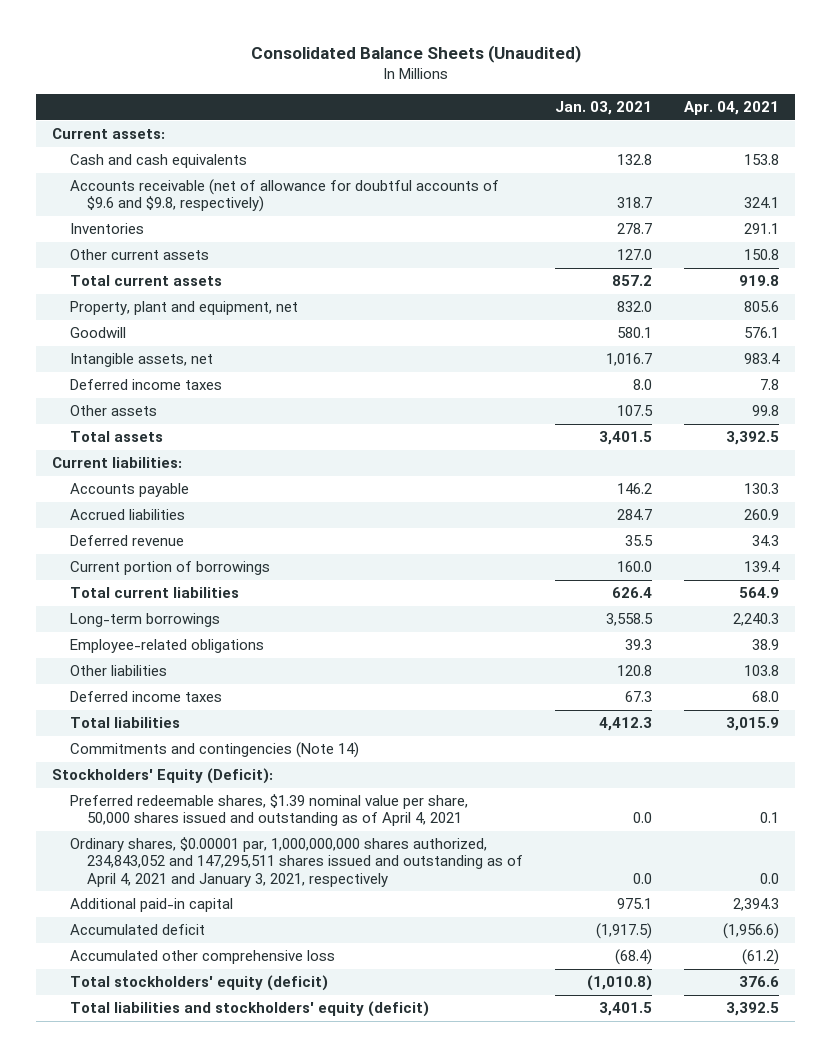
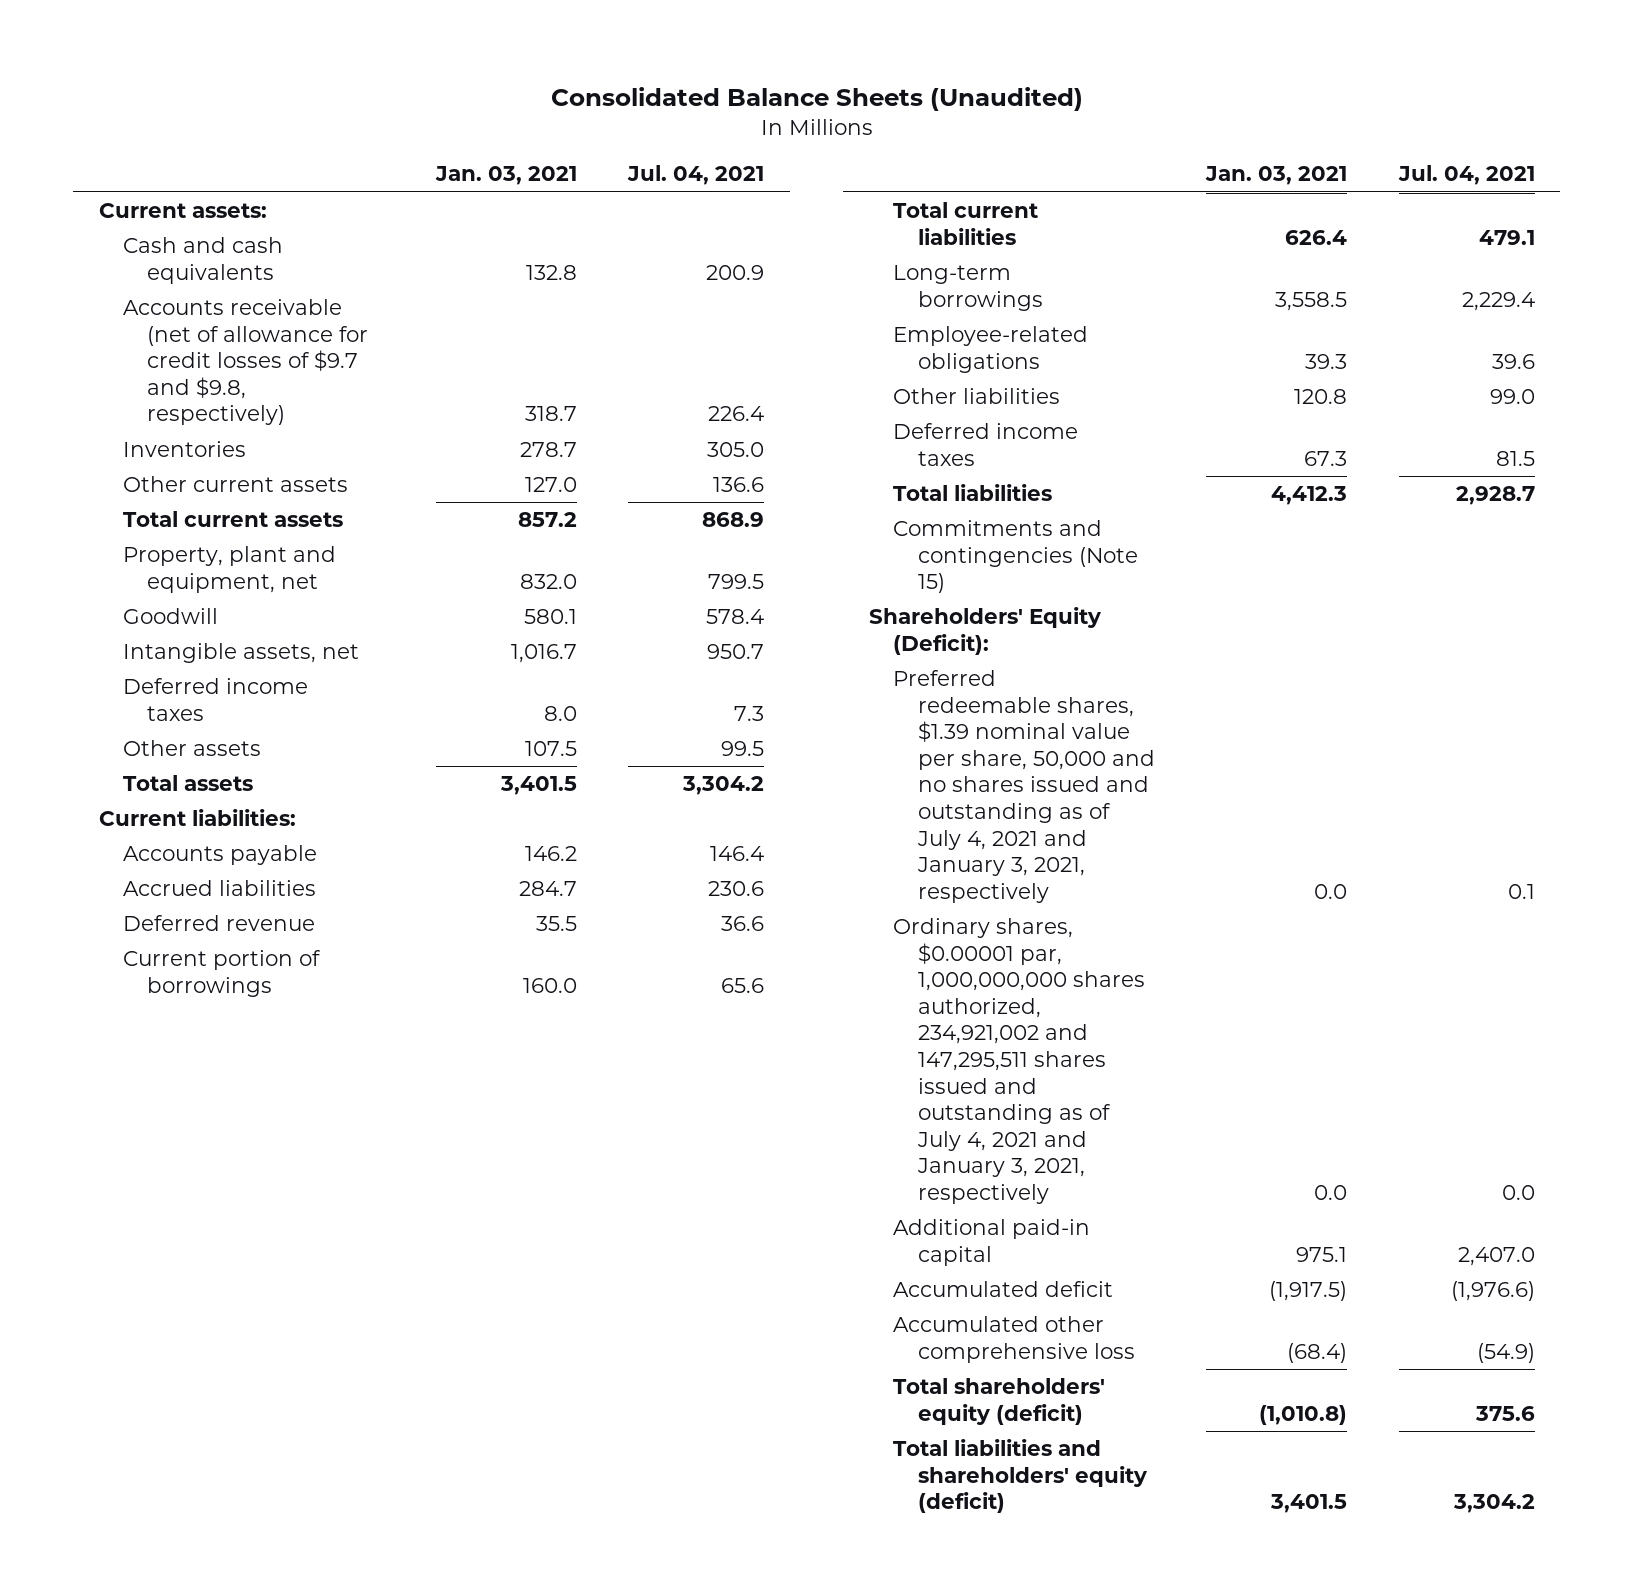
[684,101,780,116] Apr. 04, 2021 -> none
none -> [627,165,765,186] Jul. 04, 2021
[69,179,499,213] Accounts receivable (net of allowance for doubtful accounts of $9.6 and $9.8, respectively) -> [122,299,369,426] Accounts receivable (net of allowance for credit losses of $9.7 and $9.8, respectively)
[69,742,359,759] Commitments and contingencies (Note 14) -> [893,520,1138,594] Commitments and contingencies (Note 15)
[52,768,274,785] Stockholders' Equity (Deficit): -> [869,607,1103,655] Shareholders' Equity (Deficit):
[69,794,468,827] Preferred redeemable shares, $1.39 nominal value per share, 50,000 shares issued and outstanding as of April 4, 2021 -> [893,670,1155,903] Preferred redeemable shares, $1.39 nominal value per share, 50,000 and no shares issued and outstanding as of July 4, 2021 and January 3, 2021, respectively
[69,837,523,887] Ordinary shares, $0.00001 par, 1,000,000,000 shares authorized, 234,843,052 and 147,295,511 shares issued and outstanding as of April 4, 2021 and January 3, 2021, respectively -> [893,918,1145,1204] Ordinary shares, $0.00001 par, 1,000,000,000 shares authorized, 234,921,002 and 147,295,511 shares issued and outstanding as of July 4, 2021 and January 3, 2021, respectively
[69,975,328,992] Total stockholders' equity (deficit) -> [893,1378,1106,1425] Total shareholders' equity (deficit)
[69,1001,429,1018] Total liabilities and stockholders' equity (deficit) -> [893,1439,1148,1514] Total liabilities and shareholders' equity (deficit)

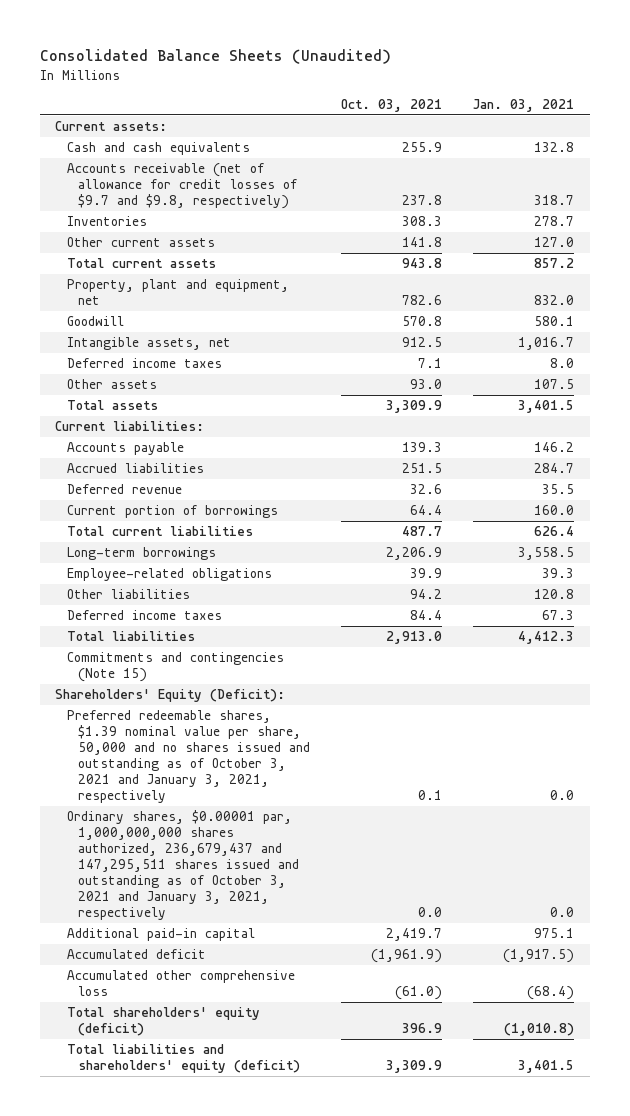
[627,165,765,186] Jul. 04, 2021 -> none
none -> [341,98,443,112] Oct. 03, 2021
[893,670,1155,903] Preferred redeemable shares, $1.39 nominal value per share, 50,000 and no shares issued and outstanding as of July 4, 2021 and January 3, 2021, respectively -> [66,710,311,803] Preferred redeemable shares, $1.39 nominal value per share, 50,000 and no shares issued and outstanding as of October 3, 2021 and January 3, 2021, respectively
[893,918,1145,1204] Ordinary shares, $0.00001 par, 1,000,000,000 shares authorized, 234,921,002 and 147,295,511 shares issued and outstanding as of July 4, 2021 and January 3, 2021, respectively -> [66,810,300,920] Ordinary shares, $0.00001 par, 1,000,000,000 shares authorized, 236,679,437 and 147,295,511 shares issued and outstanding as of October 3, 2021 and January 3, 2021, respectively

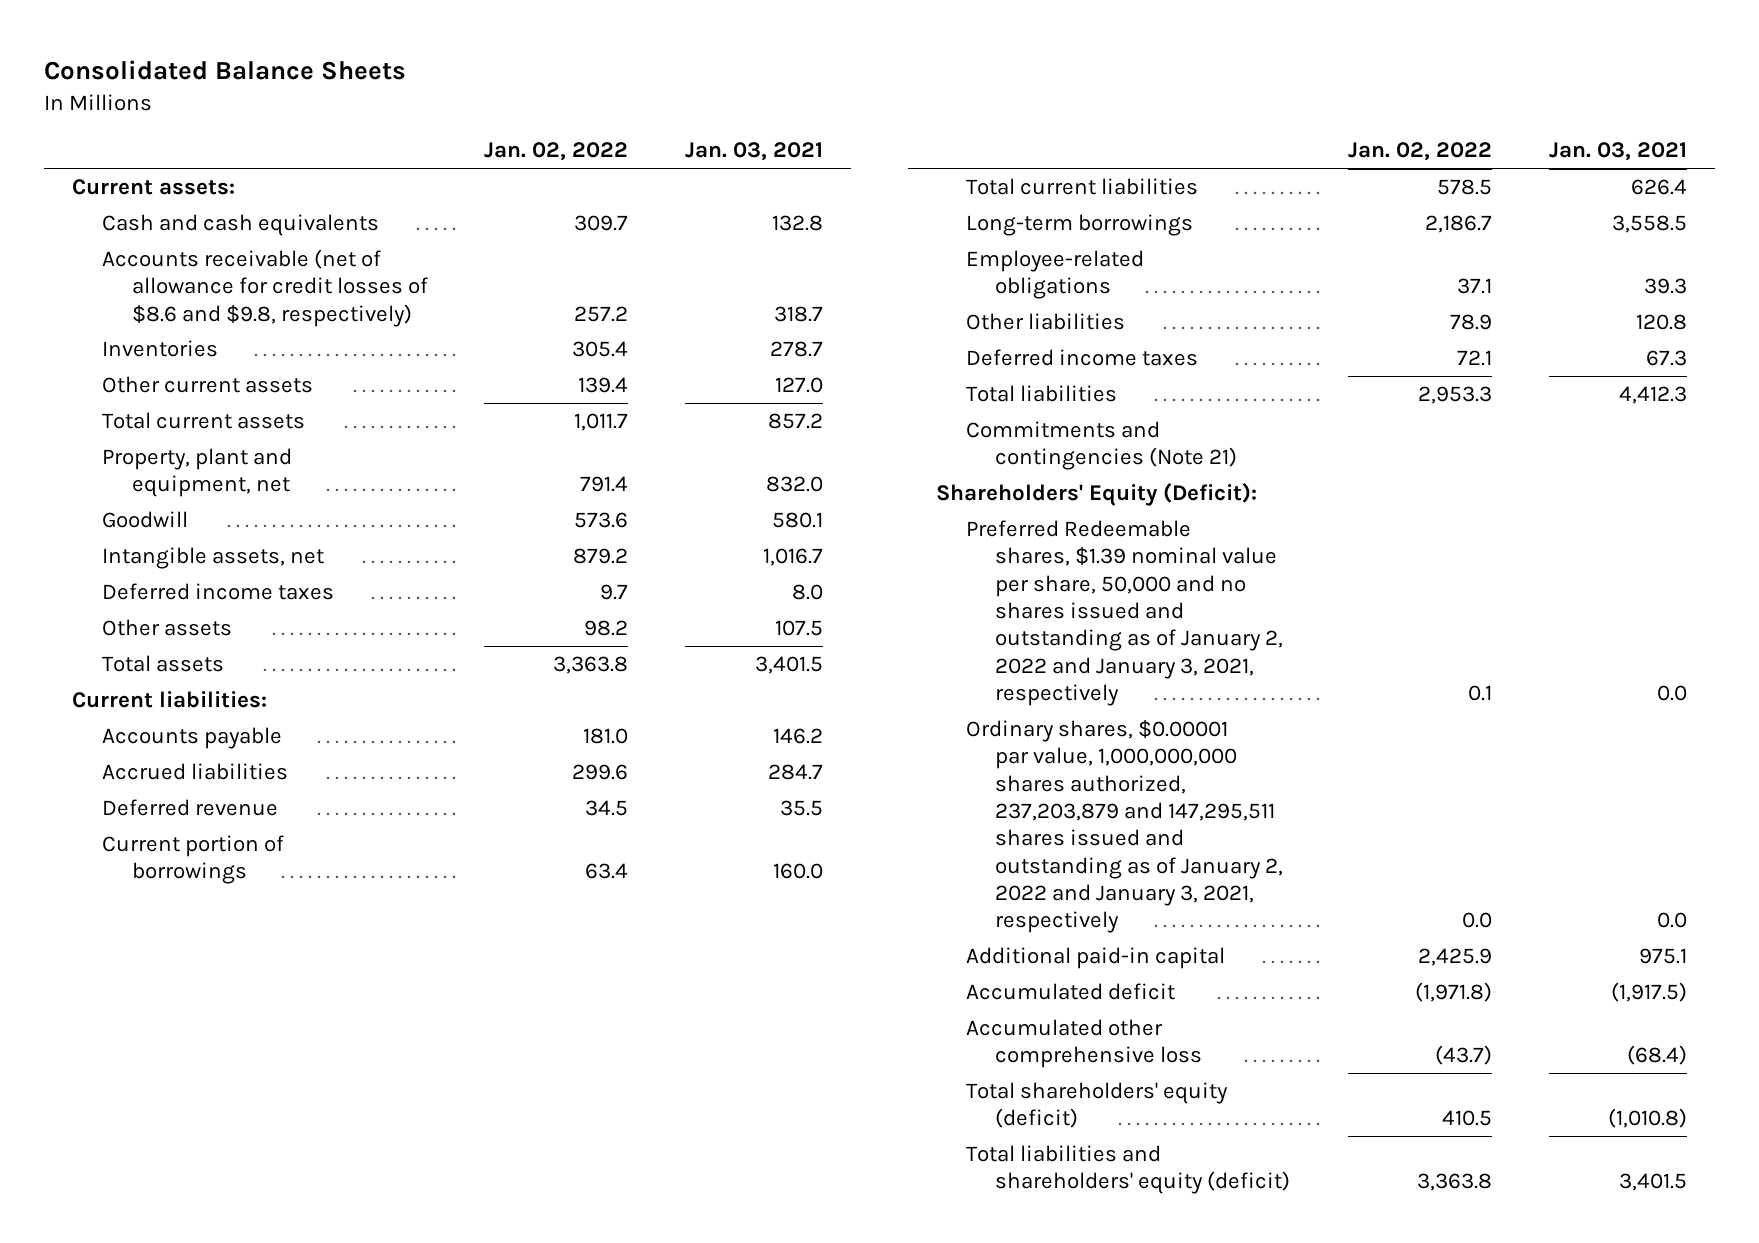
[39,49,391,65] Consolidated Balance Sheets (Unaudited) -> [44,60,407,81] Consolidated Balance Sheets
[341,98,443,112] Oct. 03, 2021 -> none
none -> [484,142,629,162] Jan. 02, 2022
[66,163,298,210] Accounts receivable (net of allowance for credit losses of $9.7 and $9.8, respectively) -> [101,249,428,327] Accounts receivable (net of allowance for credit losses of $8.6 and $9.8, respectively)
[66,652,284,683] Commitments and contingencies (Note 15) -> [965,421,1238,471] Commitments and contingencies (Note 21)
[66,710,311,803] Preferred redeemable shares, $1.39 nominal value per share, 50,000 and no shares issued and outstanding as of October 3, 2021 and January 3, 2021, respectively -> [965,520,1284,706] Preferred Redeemable shares, $1.39 nominal value per share, 50,000 and no shares issued and outstanding as of January 2, 2022 and January 3, 2021, respectively
[66,810,300,920] Ordinary shares, $0.00001 par, 1,000,000,000 shares authorized, 236,679,437 and 147,295,511 shares issued and outstanding as of October 3, 2021 and January 3, 2021, respectively -> [965,720,1284,934] Ordinary shares, $0.00001 par value, 1,000,000,000 shares authorized, 237,203,879 and 147,295,511 shares issued and outstanding as of January 2, 2022 and January 3, 2021, respectively

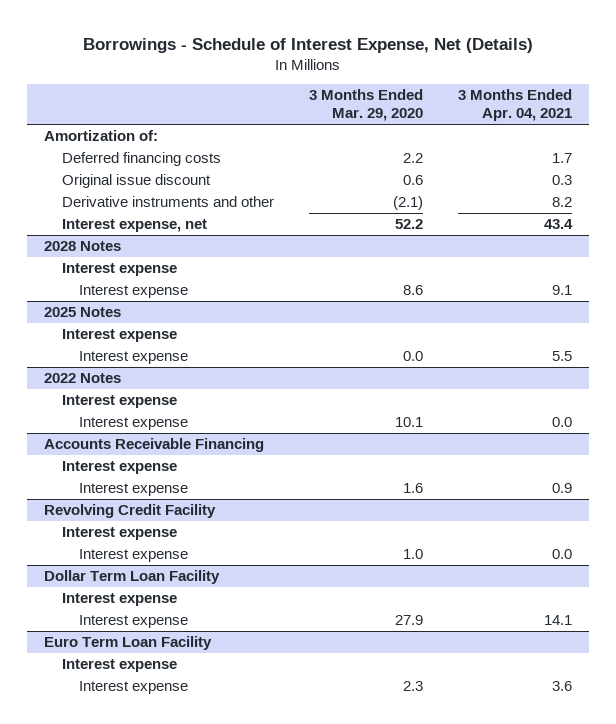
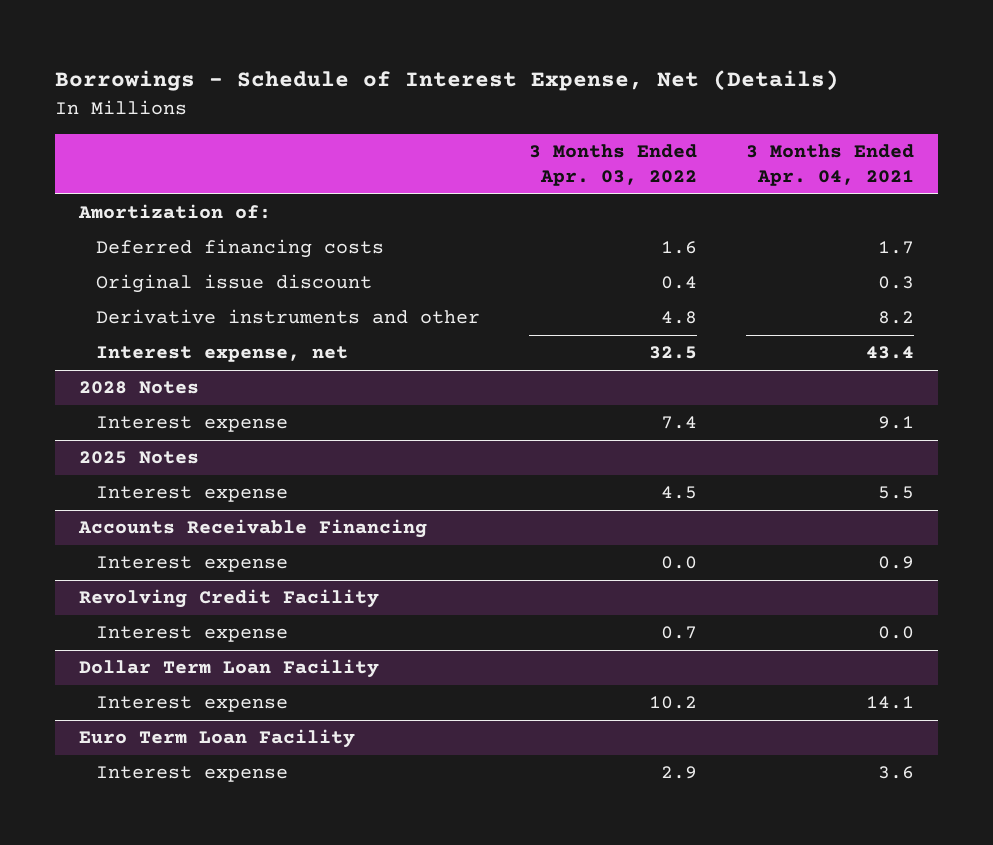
[308,89,423,122] 3 Months Ended Mar. 29, 2020 -> none
none -> [529,144,698,187] 3 Months Ended Apr. 03, 2022
[61,263,177,277] Interest expense -> none
[61,329,177,343] Interest expense -> none
[44,373,122,384] 2022 Notes -> none
[61,395,177,409] Interest expense -> none
[78,417,188,431] Interest expense -> none
[61,461,177,475] Interest expense -> none
[61,527,177,541] Interest expense -> none
[61,593,177,607] Interest expense -> none
[61,659,177,673] Interest expense -> none

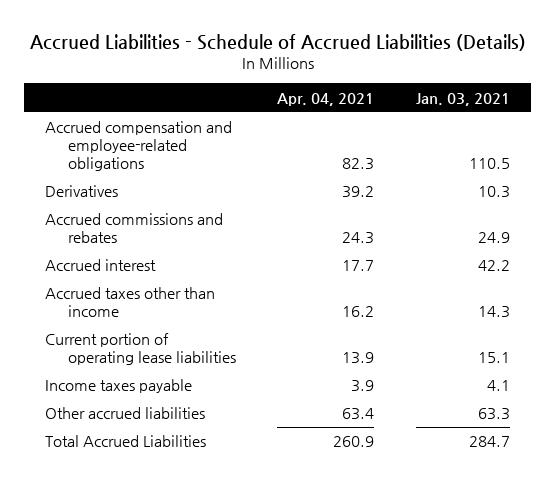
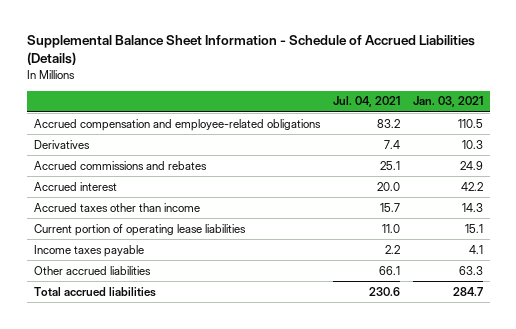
[29,33,526,51] Accrued Liabilities - Schedule of Accrued Liabilities (Details) -> [26,35,475,66] Supplemental Balance Sheet Information - Schedule of Accrued Liabilities (Details)
[277,92,375,106] Apr. 04, 2021 -> none
none -> [332,96,400,108] Jul. 04, 2021
[45,435,207,448] Total Accrued Liabilities -> [33,286,156,297] Total accrued liabilities

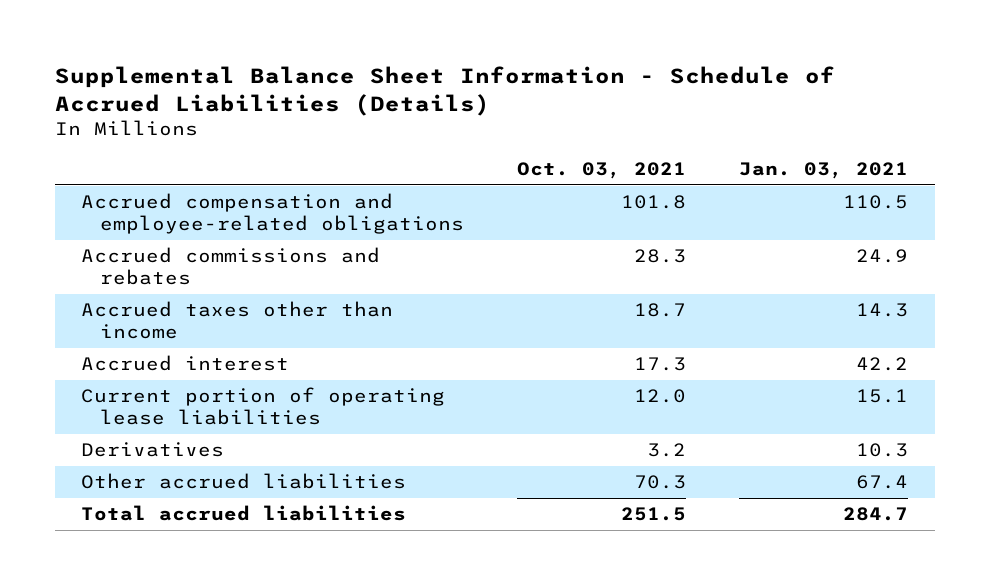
[332,96,400,108] Jul. 04, 2021 -> none
none -> [517,162,687,180] Oct. 03, 2021
[33,181,117,191] Accrued interest -> [81,355,290,372] Accrued interest
[33,244,144,257] Income taxes payable -> none
[33,139,90,149] Derivatives -> [81,442,225,458] Derivatives
[458,265,483,275] 63.3 -> [856,475,909,490] 67.4

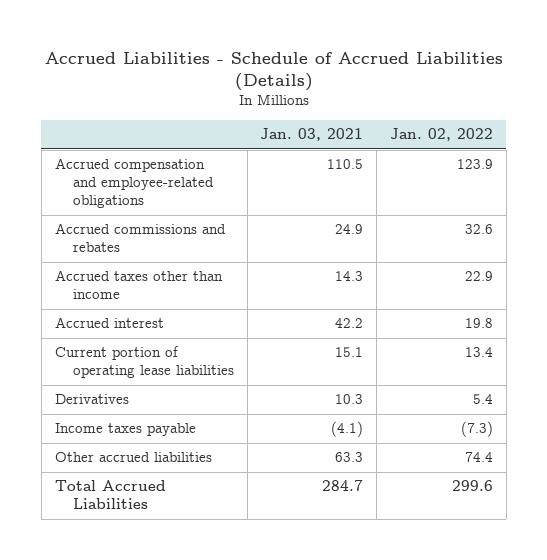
[54,65,835,116] Supplemental Balance Sheet Information - Schedule of Accrued Liabilities (Details) -> [44,51,503,91] Accrued Liabilities - Schedule of Accrued Liabilities (Details)
[517,162,687,180] Oct. 03, 2021 -> none
none -> [389,128,493,142] Jan. 02, 2022
none -> [54,423,196,437] Income taxes payable
[856,475,909,490] 67.4 -> [335,452,364,463] 63.3
[81,505,407,522] Total accrued liabilities -> [54,480,166,510] Total Accrued Liabilities

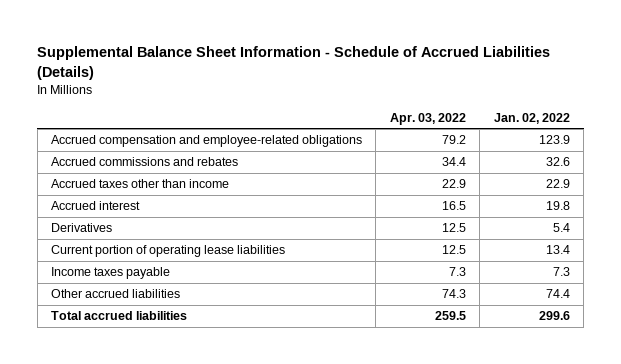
[44,51,503,91] Accrued Liabilities - Schedule of Accrued Liabilities (Details) -> [37,45,551,80] Supplemental Balance Sheet Information - Schedule of Accrued Liabilities (Details)
[260,128,364,142] Jan. 03, 2021 -> none
none -> [389,112,466,125] Apr. 03, 2022
[54,346,235,379] Current portion of operating lease liabilities -> [51,245,286,258] Current portion of operating lease liabilities
[460,421,493,438] (7.3) -> [552,267,570,277] 7.3
[54,480,166,510] Total Accrued Liabilities -> [51,311,188,321] Total accrued liabilities

